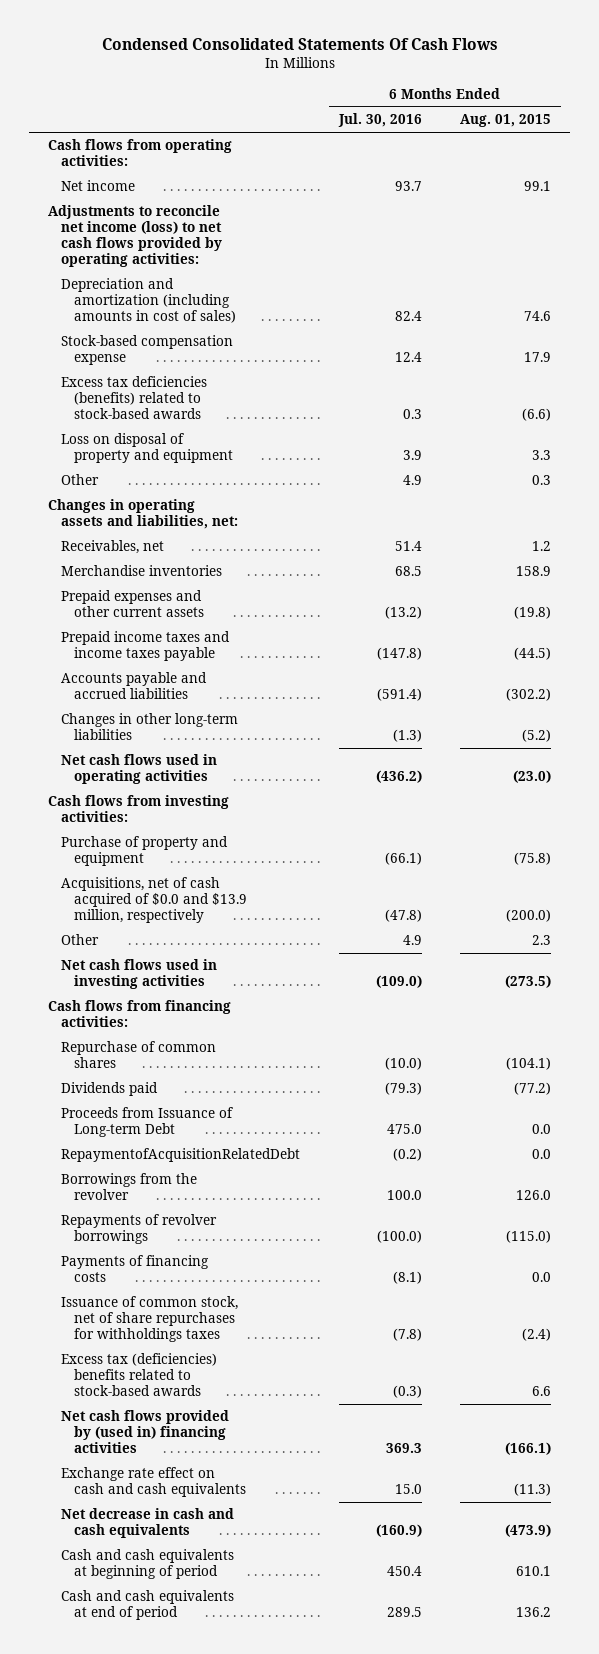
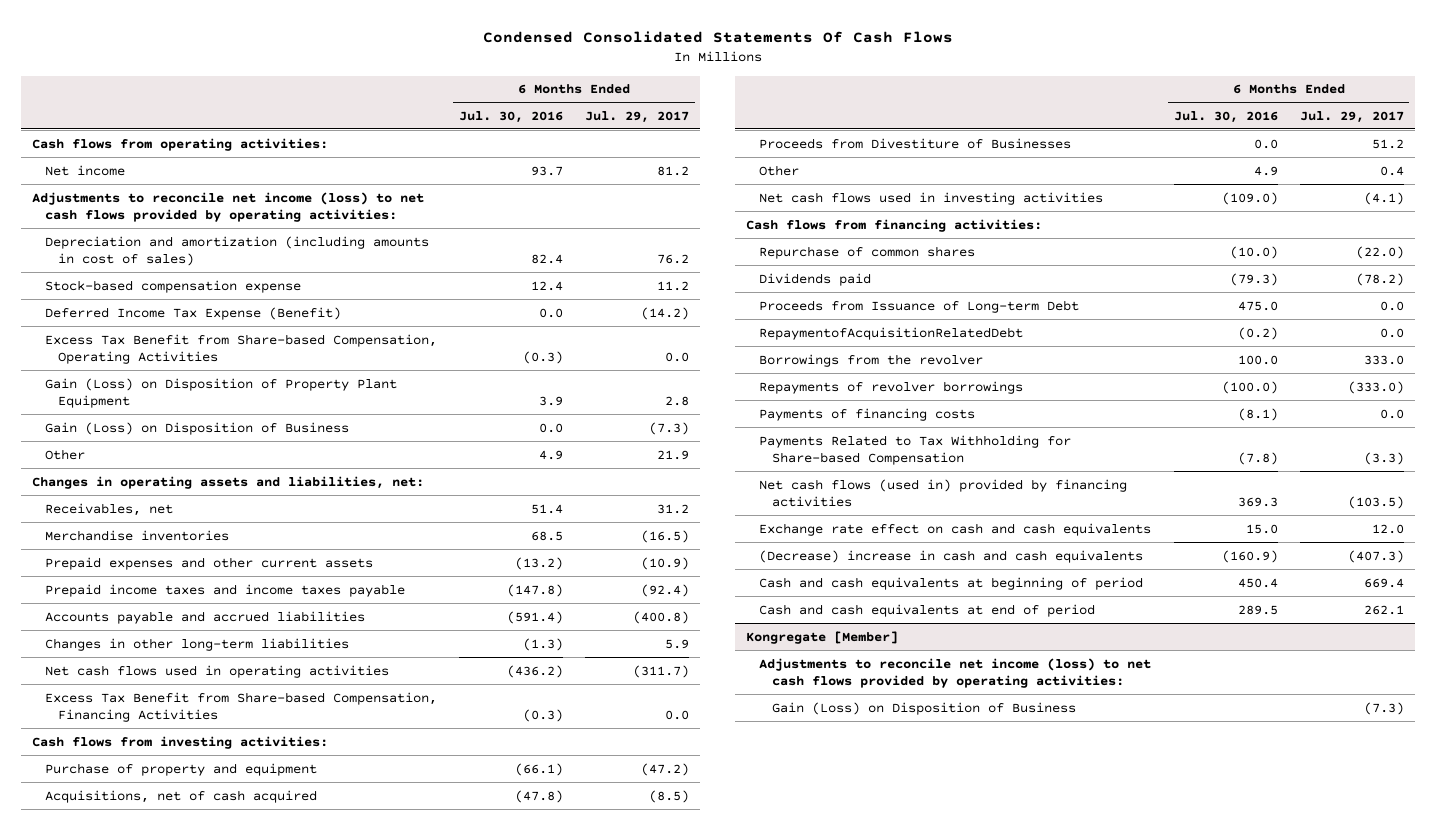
[460,114,552,128] Aug. 01, 2015 -> none
none -> [585,110,690,123] Jul. 29, 2017
none -> [44,306,341,320] Deferred Income Tax Expense (Benefit)
[61,376,208,420] Excess tax deficiencies (benefits) related to stock-based awards -> [44,333,437,364] Excess Tax Benefit from Share-based Compensation, Operating Activities
[402,409,422,420] 0.3 -> [522,350,563,364] (0.3)
[61,433,234,464] Loss on disposal of property and equipment -> [44,377,397,408] Gain (Loss) on Disposition of Property Plant Equipment
none -> [44,421,349,435] Gain (Loss) on Disposition of Business
none -> [44,691,437,722] Excess Tax Benefit from Share-based Compensation, Financing Activities
[61,877,248,924] Acquisitions, net of cash acquired of $0.0 and $13.9 million, respectively -> [44,789,317,803] Acquisitions, net of cash acquired
none -> [759,137,1072,149] Proceeds from Divestiture of Businesses
[61,1296,239,1343] Issuance of common stock, net of share repurchases for withholdings taxes -> none
[61,1353,218,1397] Excess tax (deficiencies) benefits related to stock-based awards -> none
none -> [759,434,1072,465] Payments Related to Tax Withholding for Share-based Compensation
[61,1410,230,1454] Net cash flows provided by (used in) financing activities -> [759,478,1128,507] Net cash flows (used in) provided by financing activities
[61,1508,235,1539] Net decrease in cash and cash equivalents -> [759,549,1144,563] (Decrease) increase in cash and cash equivalents
none -> [746,630,899,644] Kongregate [Member]
none -> [759,657,1152,688] Adjustments to reconcile net income (loss) to net cash flows provided by operating activities:
none -> [772,701,1077,715] Gain (Loss) on Disposition of Business

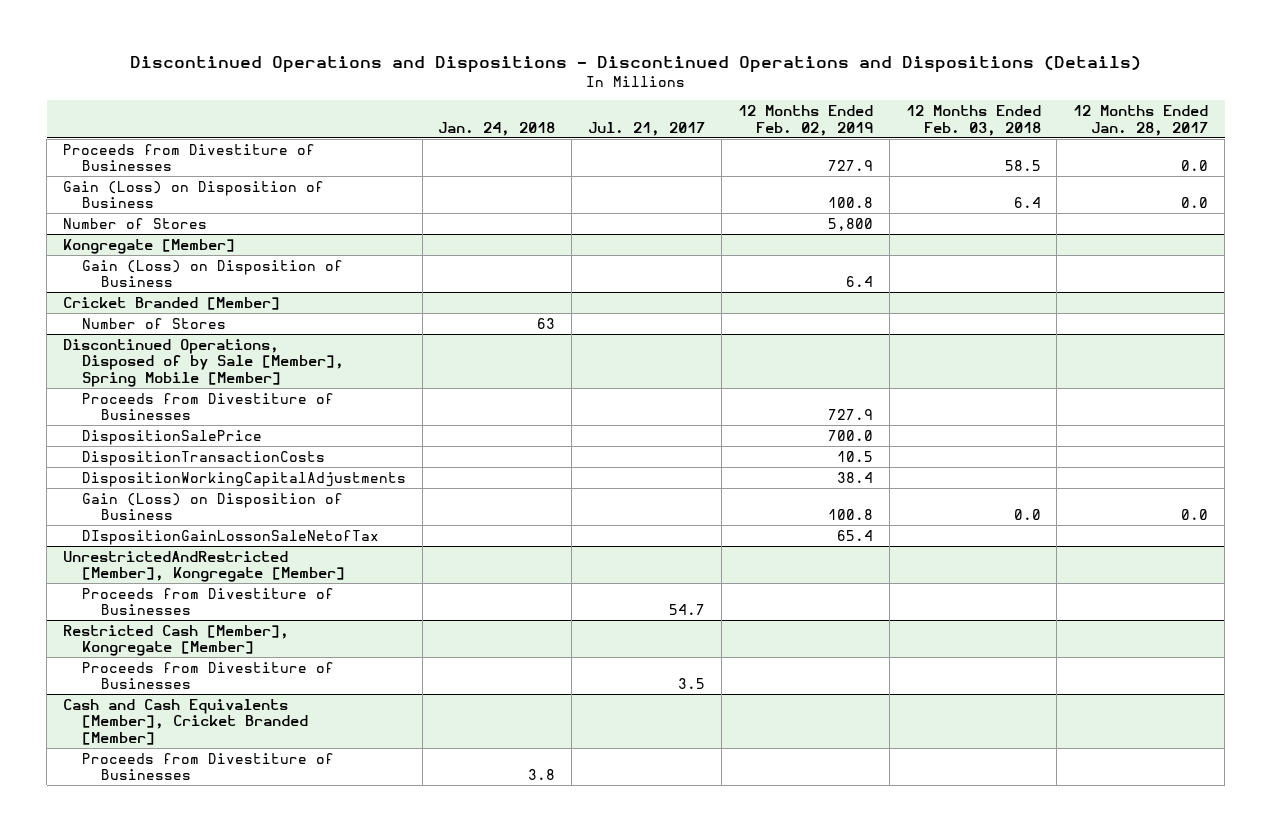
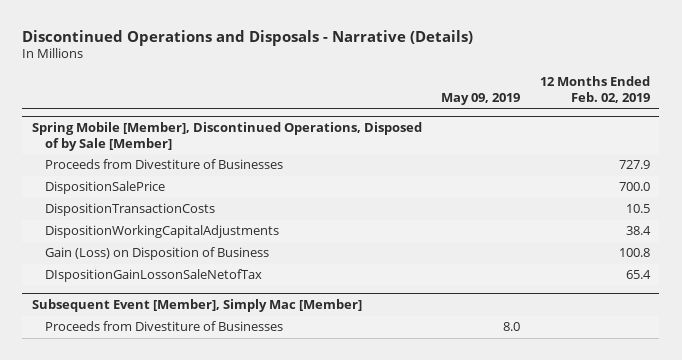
[129,55,1141,73] Discontinued Operations and Dispositions - Discontinued Operations and Dispositions (Details) -> [22,29,474,46] Discontinued Operations and Disposals - Narrative (Details)
[438,121,556,136] Jan. 24, 2018 -> none
[588,121,706,136] Jul. 21, 2017 -> none
[905,104,1041,136] 12 Months Ended Feb. 03, 2018 -> none
[1073,104,1209,136] 12 Months Ended Jan. 28, 2017 -> none
none -> [441,92,521,105] May 09, 2019
[62,143,315,172] Proceeds from Divestiture of Businesses -> none
[62,180,324,209] Gain (Loss) on Disposition of Business -> none
[62,217,207,229] Number of Stores -> none
[62,238,235,254] Kongregate [Member] -> none
[81,259,343,288] Gain (Loss) on Disposition of Business -> none
[62,296,280,310] Cricket Branded [Member] -> none
[81,317,226,329] Number of Stores -> none
[62,338,344,388] Discontinued Operations, Disposed of by Sale [Member], Spring Mobile [Member] -> [31,122,422,151] Spring Mobile [Member], Discontinued Operations, Disposed of by Sale [Member]
[62,550,345,583] UnrestrictedAndRestricted [Member], Kongregate [Member] -> none
[81,587,334,616] Proceeds from Divestiture of Businesses -> none
[62,624,289,657] Restricted Cash [Member], Kongregate [Member] -> none
[81,661,334,690] Proceeds from Divestiture of Businesses -> none
[62,698,308,746] Cash and Cash Equivalents [Member], Cricket Branded [Member] -> none
none -> [31,299,362,313] Subsequent Event [Member], Simply Mac [Member]

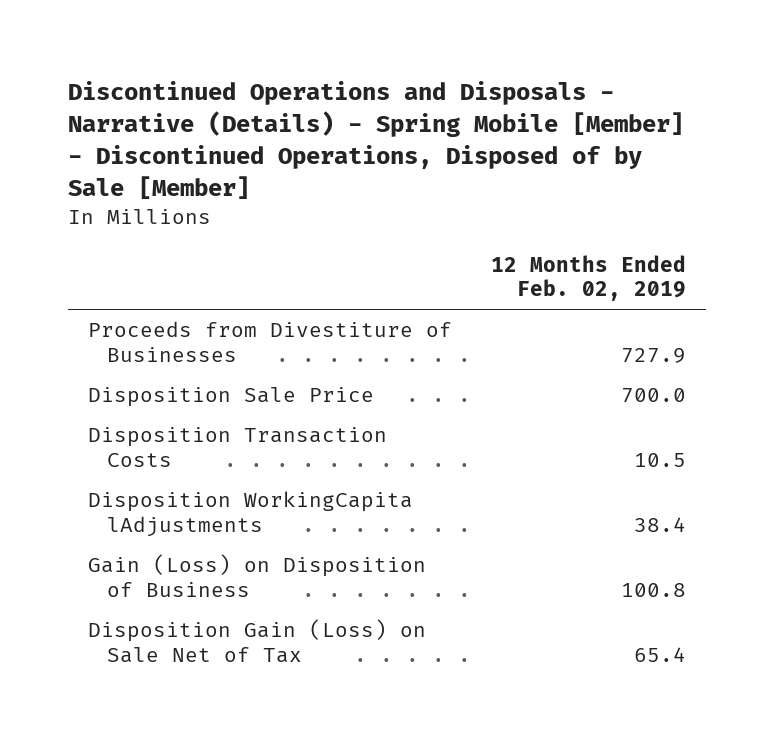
[22,29,474,46] Discontinued Operations and Disposals - Narrative (Details) -> [68,81,685,200] Discontinued Operations and Disposals - Narrative (Details) - Spring Mobile [Member] - Discontinued Operations, Disposed of by Sale [Member]
[441,92,521,105] May 09, 2019 -> none
[31,122,422,151] Spring Mobile [Member], Discontinued Operations, Disposed of by Sale [Member] -> none
[44,181,165,195] DispositionSalePrice -> [87,387,374,408] Disposition Sale Price
[44,203,215,217] DispositionTransactionCosts -> [87,427,387,467] Disposition Transaction Costs
[44,225,279,239] DispositionWorkingCapitalAdjustments -> [87,491,413,537] Disposition WorkingCapita lAdjustments
[31,299,362,313] Subsequent Event [Member], Simply Mac [Member] -> none
[44,321,283,332] Proceeds from Divestiture of Businesses -> none
[44,269,262,283] DIspositionGainLossonSaleNetofTax -> [87,619,426,663] Disposition Gain (Loss) on Sale Net of Tax

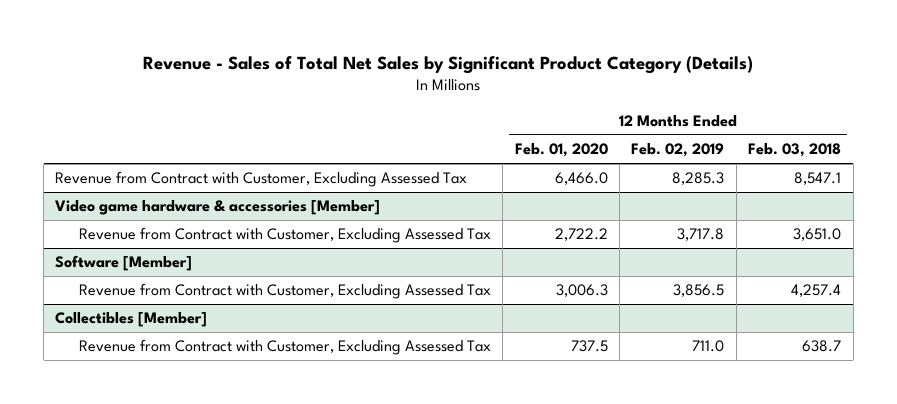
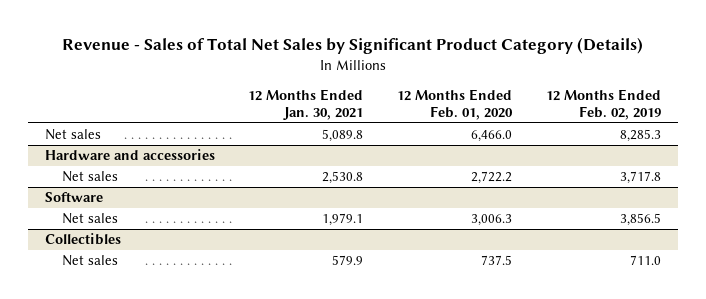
[748,143,842,158] Feb. 03, 2018 -> none
none -> [248,88,364,121] 12 Months Ended Jan. 30, 2021
[55,171,468,188] Revenue from Contract with Customer, Excluding Assessed Tax -> [44,129,101,141] Net sales
[55,200,381,216] Video game hardware & accessories [Member] -> [44,149,215,161] Hardware and accessories
[78,227,491,244] Revenue from Contract with Customer, Excluding Assessed Tax -> [61,171,118,183] Net sales
[55,255,193,272] Software [Member] -> [44,192,103,203] Software
[78,283,491,300] Revenue from Contract with Customer, Excluding Assessed Tax -> [61,213,118,225] Net sales
[55,312,208,328] Collectibles [Member] -> [44,233,121,246] Collectibles
[78,339,491,356] Revenue from Contract with Customer, Excluding Assessed Tax -> [61,255,118,267] Net sales

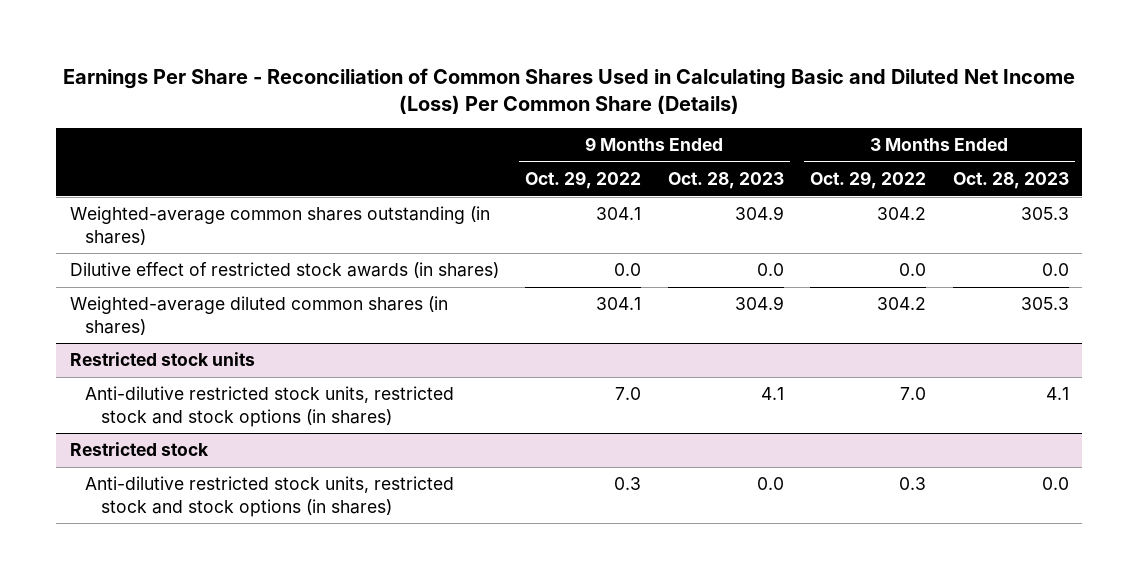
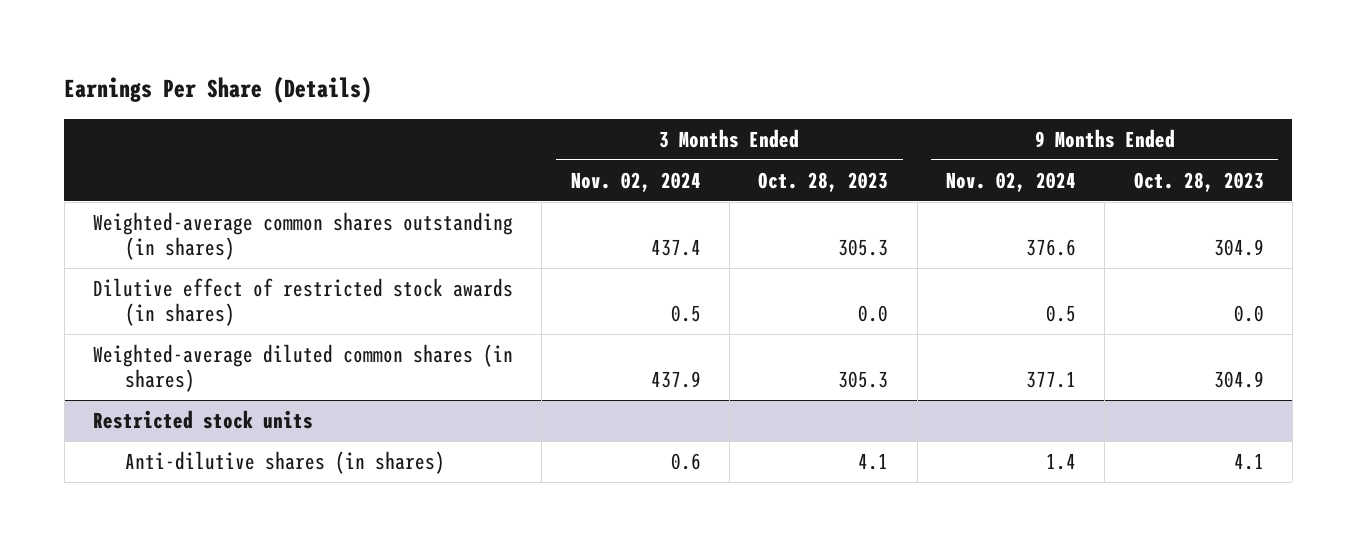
[63,67,1076,114] Earnings Per Share - Reconciliation of Common Shares Used in Calculating Basic and Diluted Net Income (Loss) Per Common Share (Details) -> [64,76,373,104] Earnings Per Share (Details)
[525,171,642,190] Oct. 29, 2022 -> none
[810,171,927,190] Oct. 29, 2022 -> none
none -> [570,171,701,192] Nov. 02, 2024
none -> [945,171,1076,192] Nov. 02, 2024
[69,442,209,457] Restricted stock -> none
[85,476,455,517] Anti-dilutive restricted stock units, restricted stock and stock options (in shares) -> none
[85,386,455,427] Anti-dilutive restricted stock units, restricted stock and stock options (in shares) -> [124,451,445,475] Anti-dilutive shares (in shares)

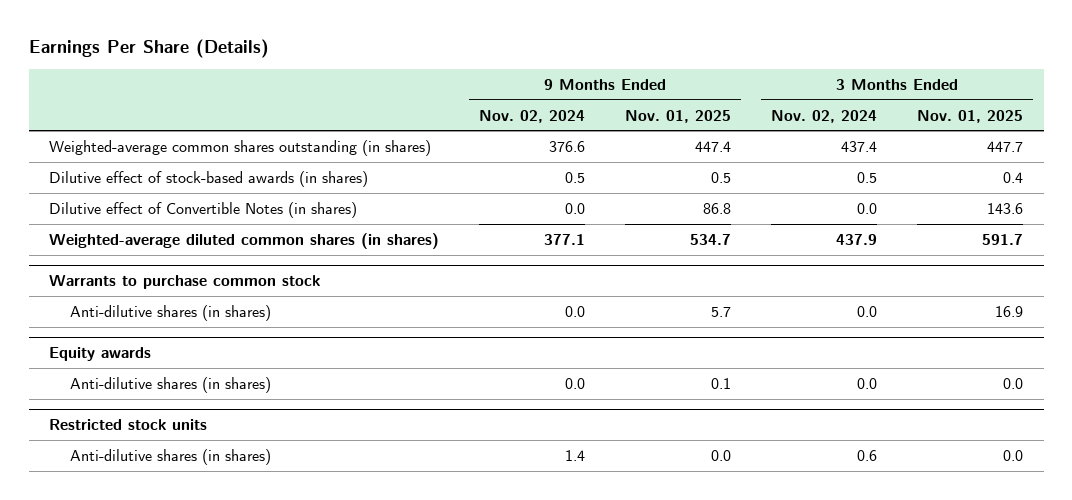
[758,171,889,192] Oct. 28, 2023 -> none
[1133,171,1264,192] Oct. 28, 2023 -> none
none -> [625,109,732,123] Nov. 01, 2025
none -> [917,109,1024,123] Nov. 01, 2025
none -> [48,170,368,187] Dilutive effect of stock-based awards (in shares)
[92,278,513,327] Dilutive effect of restricted stock awards (in shares) -> [48,201,357,218] Dilutive effect of Convertible Notes (in shares)
[670,305,701,323] 0.5 -> [857,202,878,214] 0.0
[1045,305,1076,323] 0.5 -> [564,202,585,214] 0.0
none -> [48,275,320,290] Warrants to purchase common stock
none -> [69,304,271,321] Anti-dilutive shares (in shares)
none -> [48,347,151,362] Equity awards
none -> [69,376,271,393] Anti-dilutive shares (in shares)

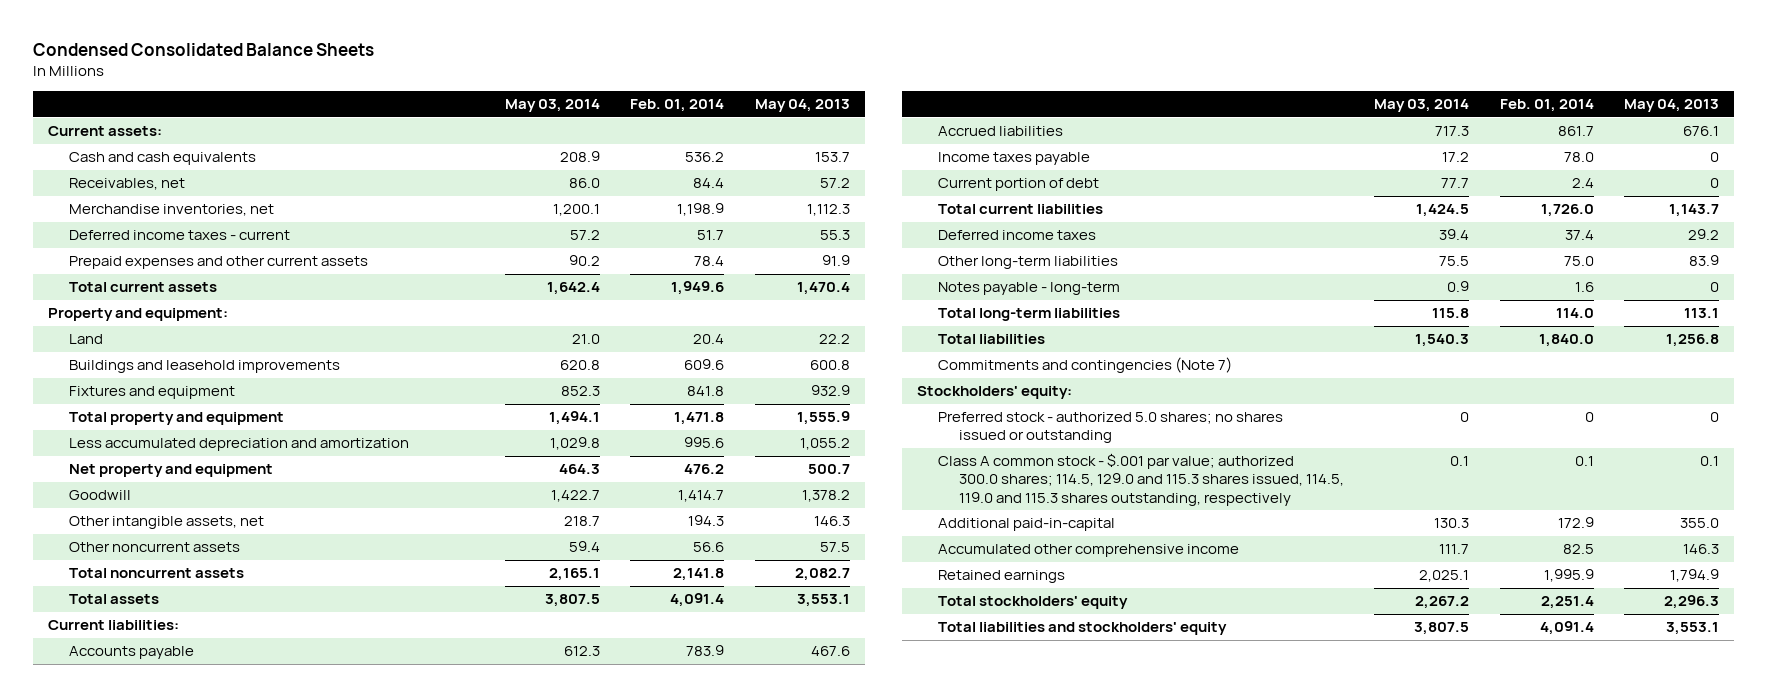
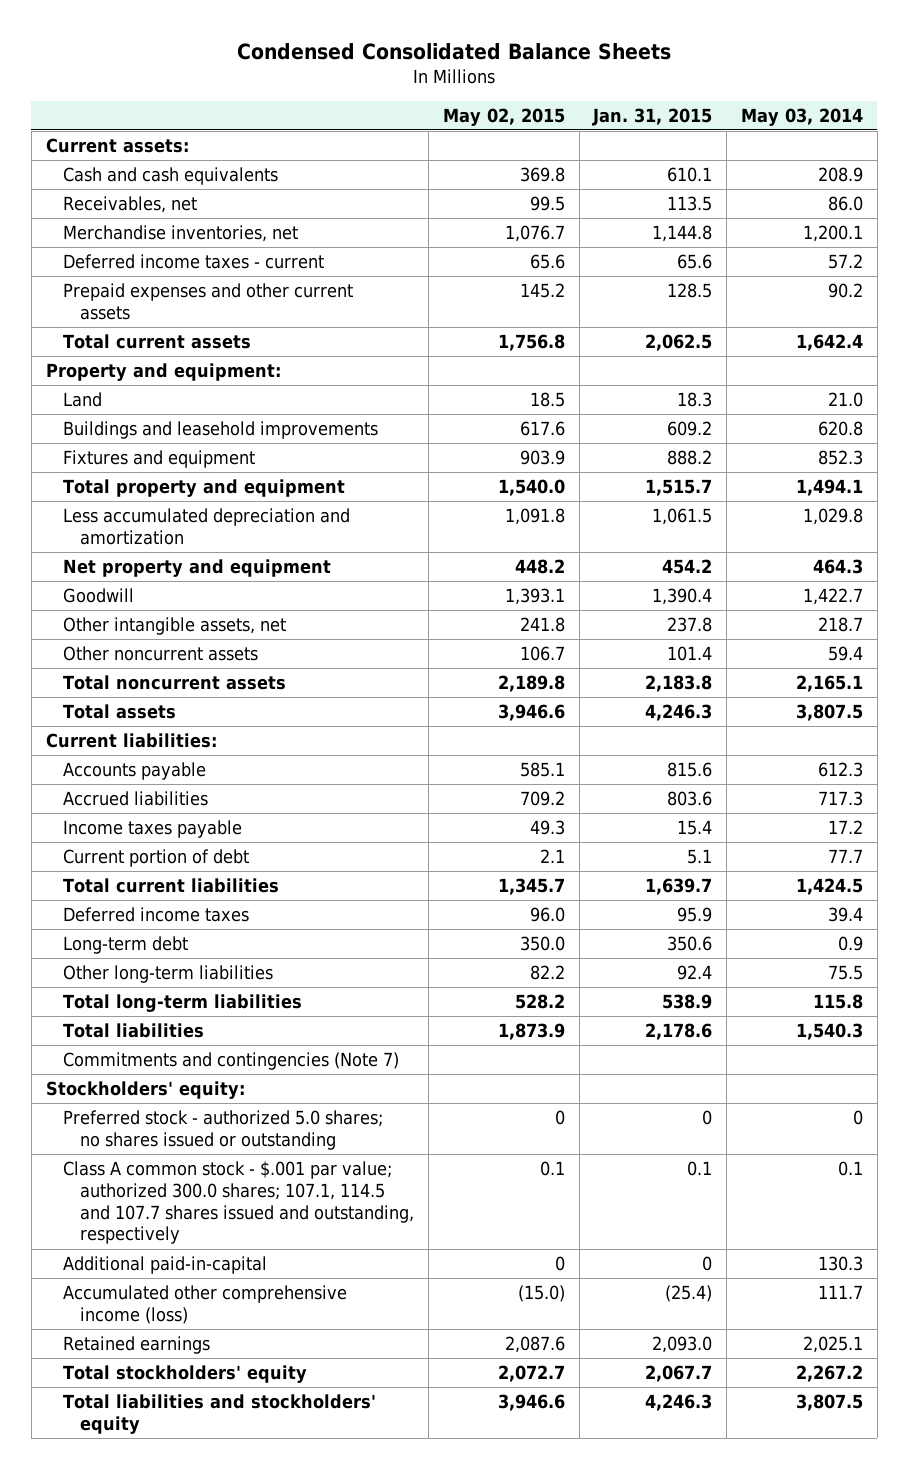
[630,99,725,113] Feb. 01, 2014 -> none
[754,99,850,113] May 04, 2013 -> none
none -> [442,107,565,126] May 02, 2015
none -> [592,107,713,126] Jan. 31, 2015
none -> [62,936,188,955] Long-term debt
[938,282,1121,296] Notes payable - long-term -> none
[938,453,1345,506] Class A common stock - $.001 par value; authorized 300.0 shares; 114.5, 129.0 and 115.3 shares issued, 114.5, 119.0 and 115.3 shares outstanding, respectively -> [62,1161,415,1245] Class A common stock - $.001 par value; authorized 300.0 shares; 107.1, 114.5 and 107.7 shares issued and outstanding, respectively
[938,544,1240,558] Accumulated other comprehensive income -> [62,1285,347,1324] Accumulated other comprehensive income (loss)

